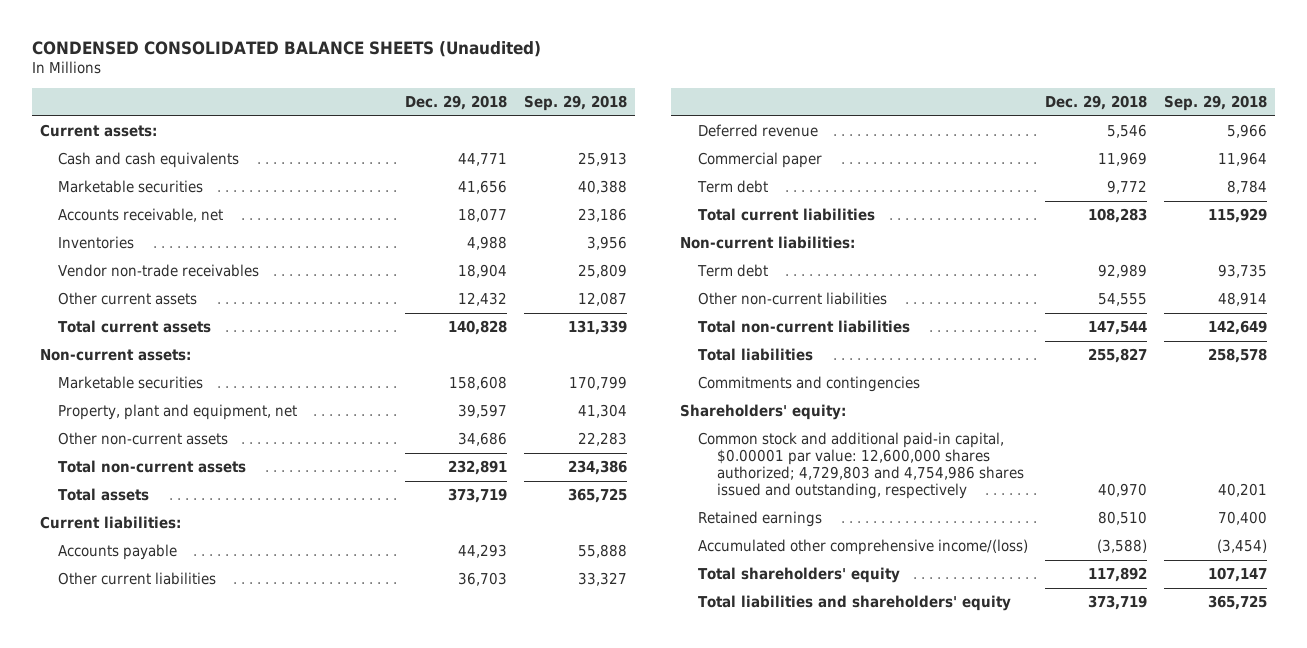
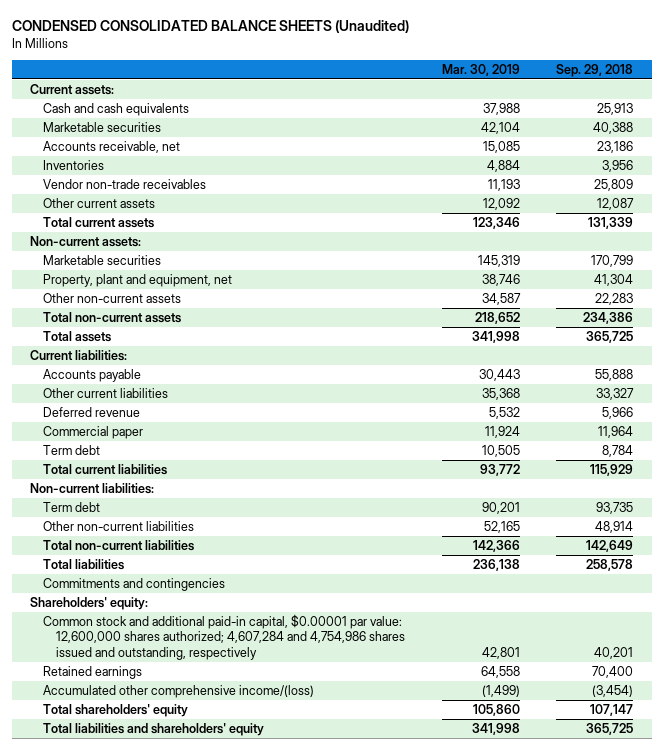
[405,95,508,111] Dec. 29, 2018 -> none
none -> [441,64,520,77] Mar. 30, 2019
[698,432,1024,499] Common stock and additional paid-in capital, $0.00001 par value: 12,600,000 shares authorized; 4,729,803 and 4,754,986 shares issued and outstanding, respectively -> [43,613,406,660] Common stock and additional paid-in capital, $0.00001 par value: 12,600,000 shares authorized; 4,607,284 and 4,754,986 shares issued and outstanding, respectively

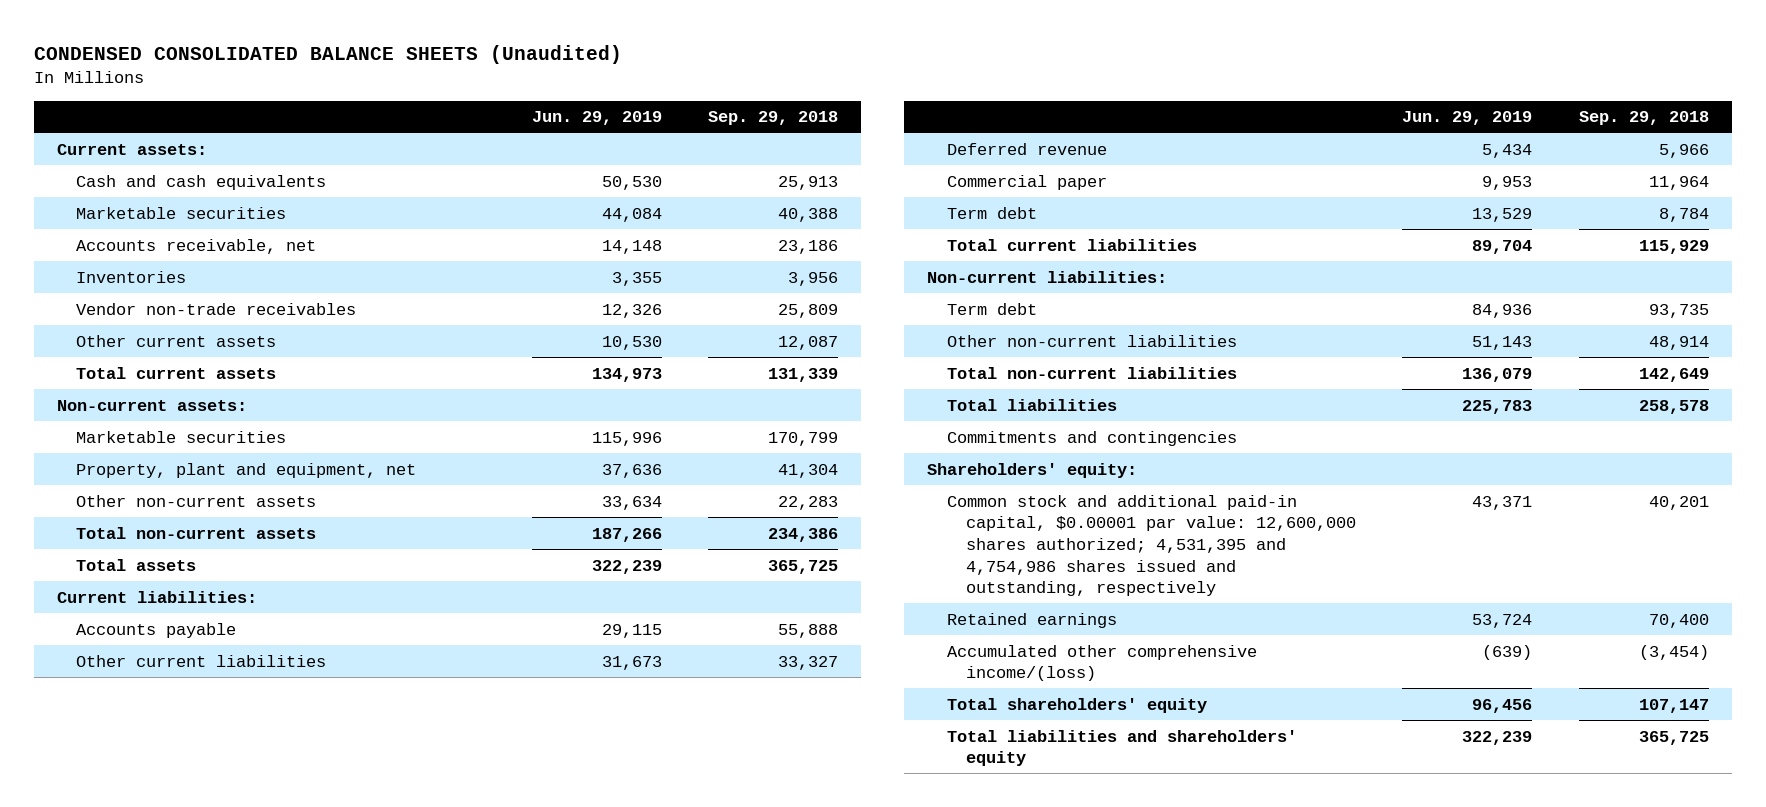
[441,64,520,77] Mar. 30, 2019 -> none
none -> [531,111,662,126] Jun. 29, 2019
[43,613,406,660] Common stock and additional paid-in capital, $0.00001 par value: 12,600,000 shares authorized; 4,607,284 and 4,754,986 shares issued and outstanding, respectively -> [946,494,1356,597] Common stock and additional paid-in capital, $0.00001 par value: 12,600,000 shares authorized; 4,531,395 and 4,754,986 shares issued and outstanding, respectively

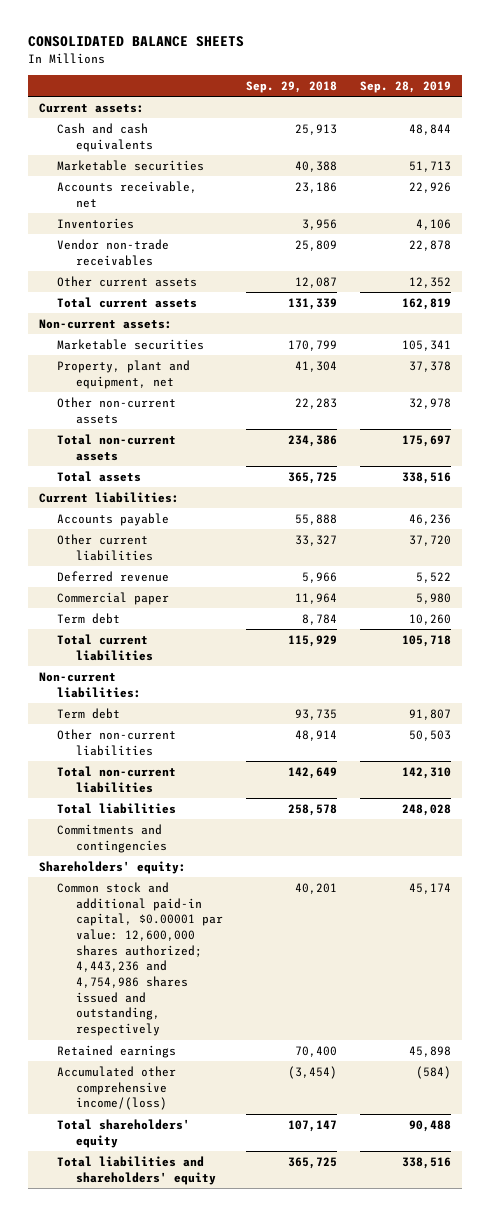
[33,45,622,65] CONDENSED CONSOLIDATED BALANCE SHEETS (Unaudited) -> [27,36,244,48] CONSOLIDATED BALANCE SHEETS
[531,111,662,126] Jun. 29, 2019 -> none
none -> [359,80,451,93] Sep. 28, 2019
[946,494,1356,597] Common stock and additional paid-in capital, $0.00001 par value: 12,600,000 shares authorized; 4,531,395 and 4,754,986 shares issued and outstanding, respectively -> [57,881,224,1037] Common stock and additional paid-in capital, $0.00001 par value: 12,600,000 shares authorized; 4,443,236 and 4,754,986 shares issued and outstanding, respectively

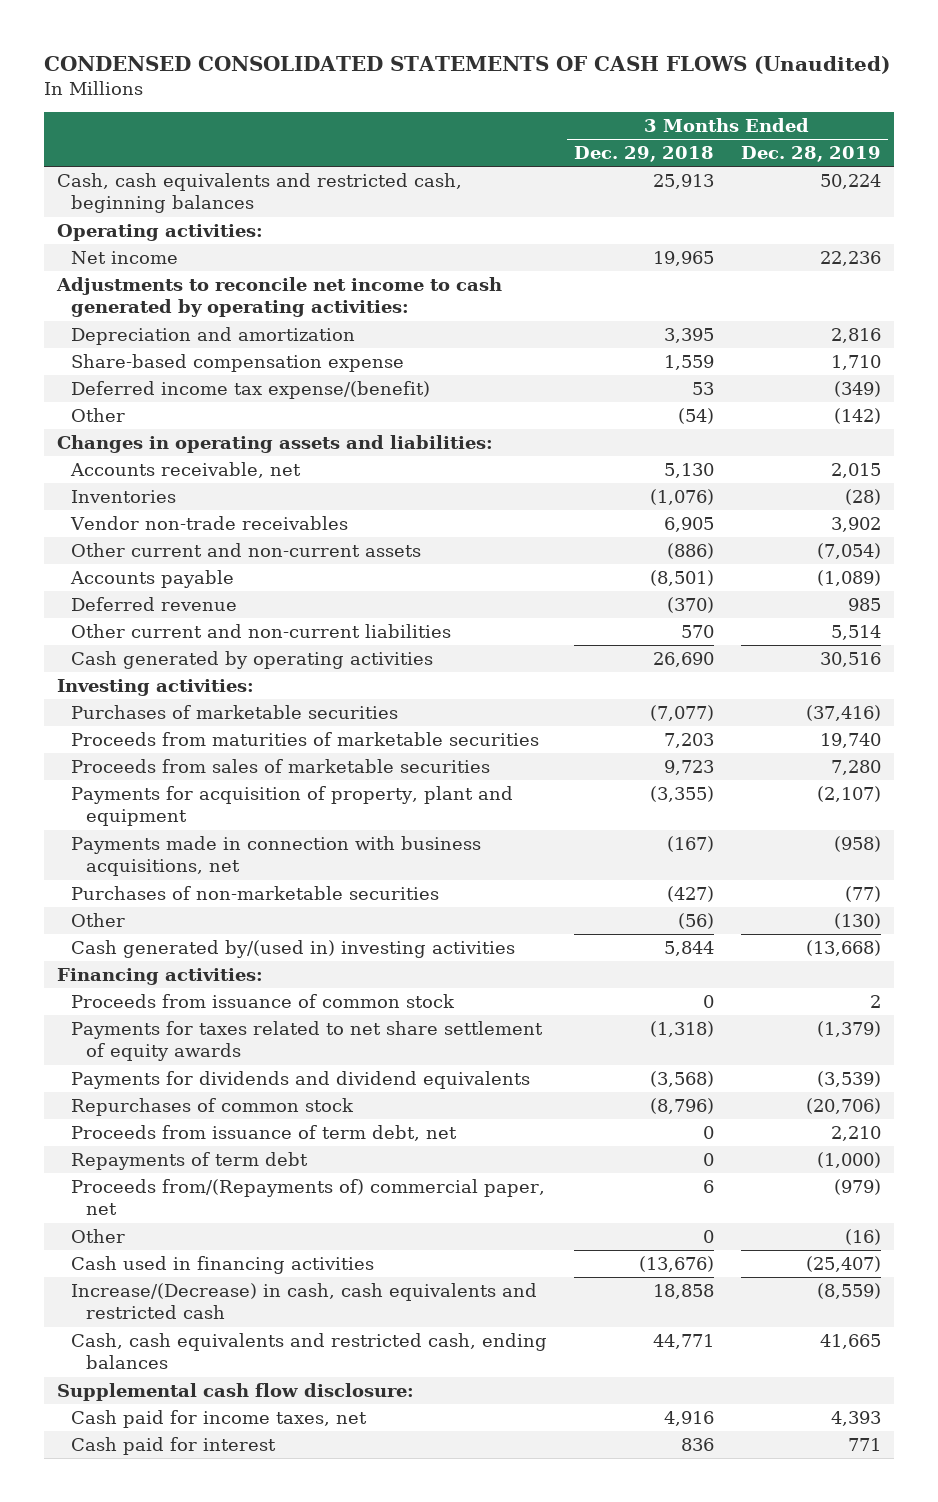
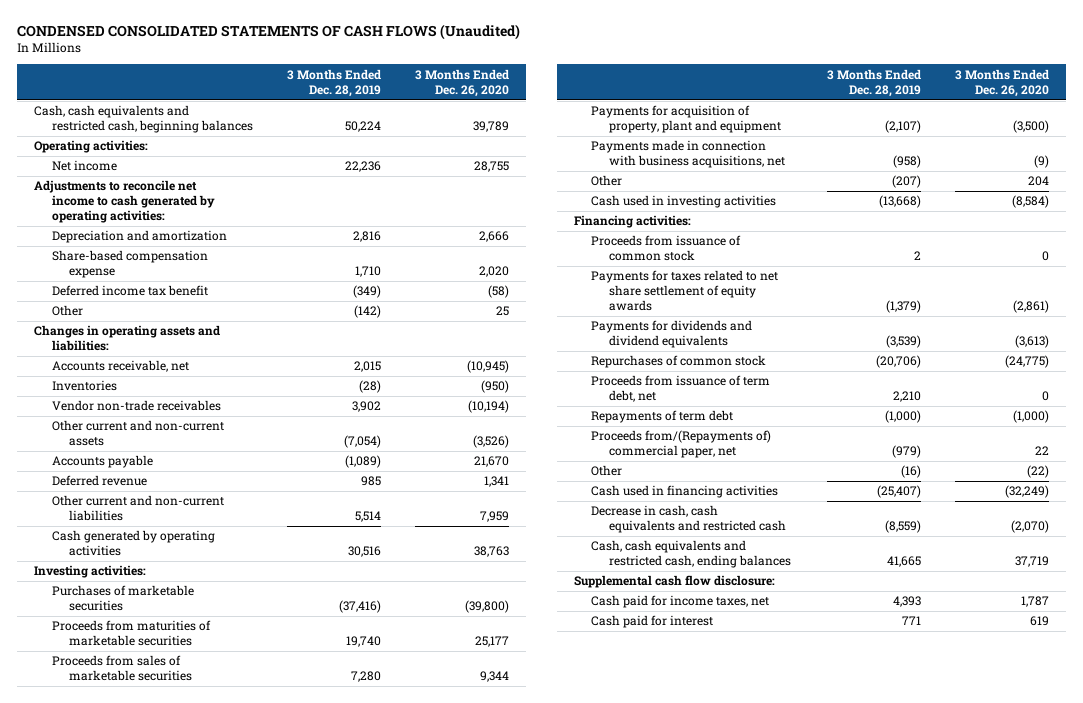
[574,146,715,163] Dec. 29, 2018 -> none
none -> [415,68,510,97] 3 Months Ended Dec. 26, 2020
[71,380,431,399] Deferred income tax expense/(benefit) -> [51,285,208,297] Deferred income tax benefit
[71,885,440,900] Purchases of non-marketable securities -> none
[833,912,881,929] (130) -> [891,175,921,189] (207)
[71,939,516,958] Cash generated by/(used in) investing activities -> [591,195,777,209] Cash used in investing activities
[71,1282,538,1320] Increase/(Decrease) in cash, cash equivalents and restricted cash -> [591,505,786,534] Decrease in cash, cash equivalents and restricted cash

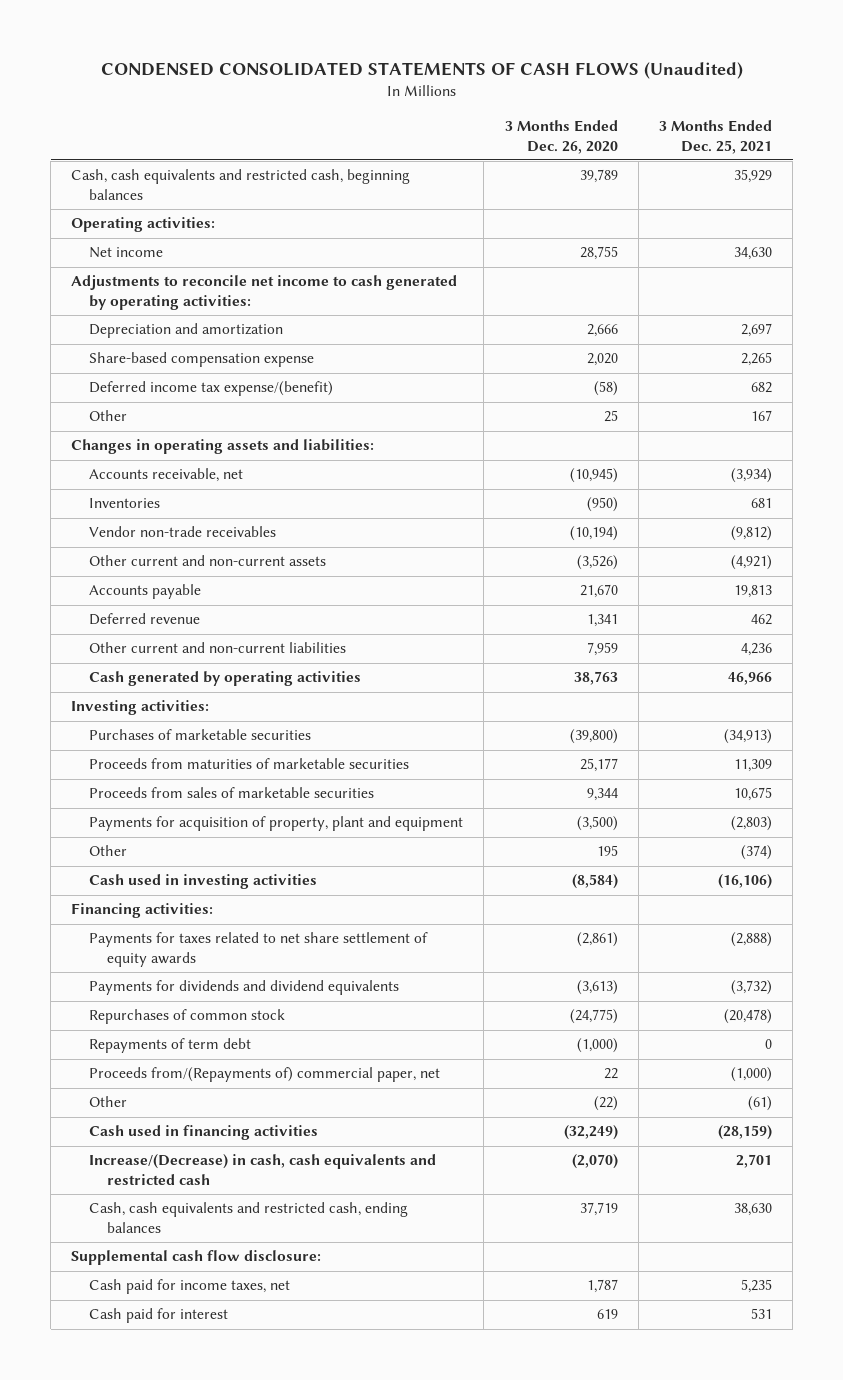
[286,68,381,97] 3 Months Ended Dec. 28, 2019 -> none
none -> [658,120,772,154] 3 Months Ended Dec. 25, 2021
[51,285,208,297] Deferred income tax benefit -> [89,381,334,397] Deferred income tax expense/(benefit)
[591,140,785,169] Payments made in connection with business acquisitions, net -> none
[1027,176,1049,187] 204 -> [596,845,618,857] 195
[591,235,742,262] Proceeds from issuance of common stock -> none
[591,375,771,403] Proceeds from issuance of term debt, net -> none
[591,505,786,534] Decrease in cash, cash equivalents and restricted cash -> [89,1154,437,1185] Increase/(Decrease) in cash, cash equivalents and restricted cash

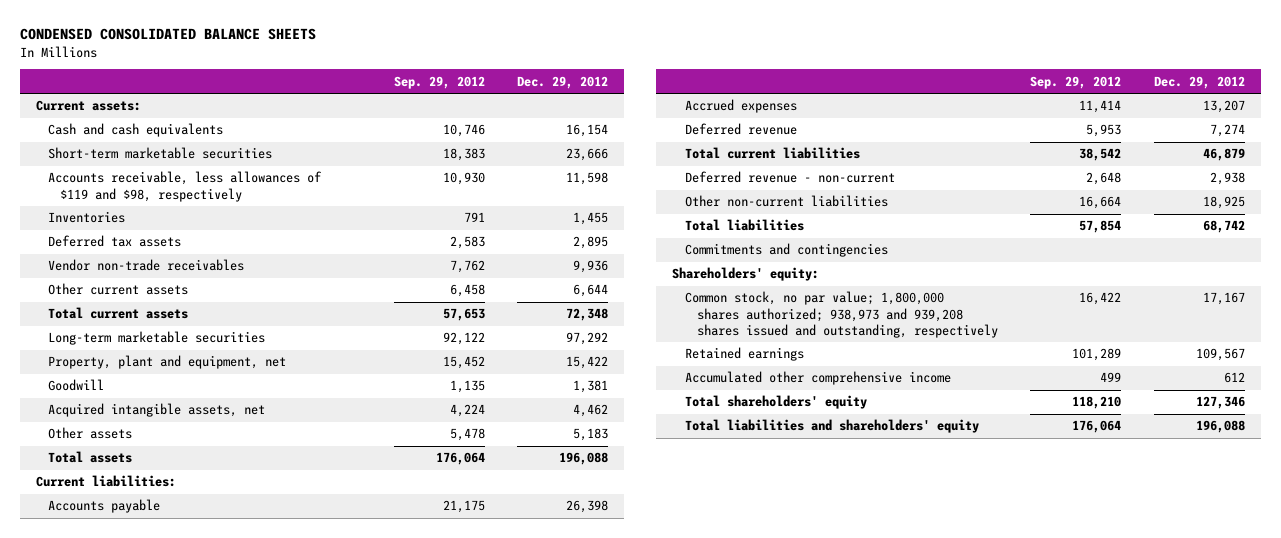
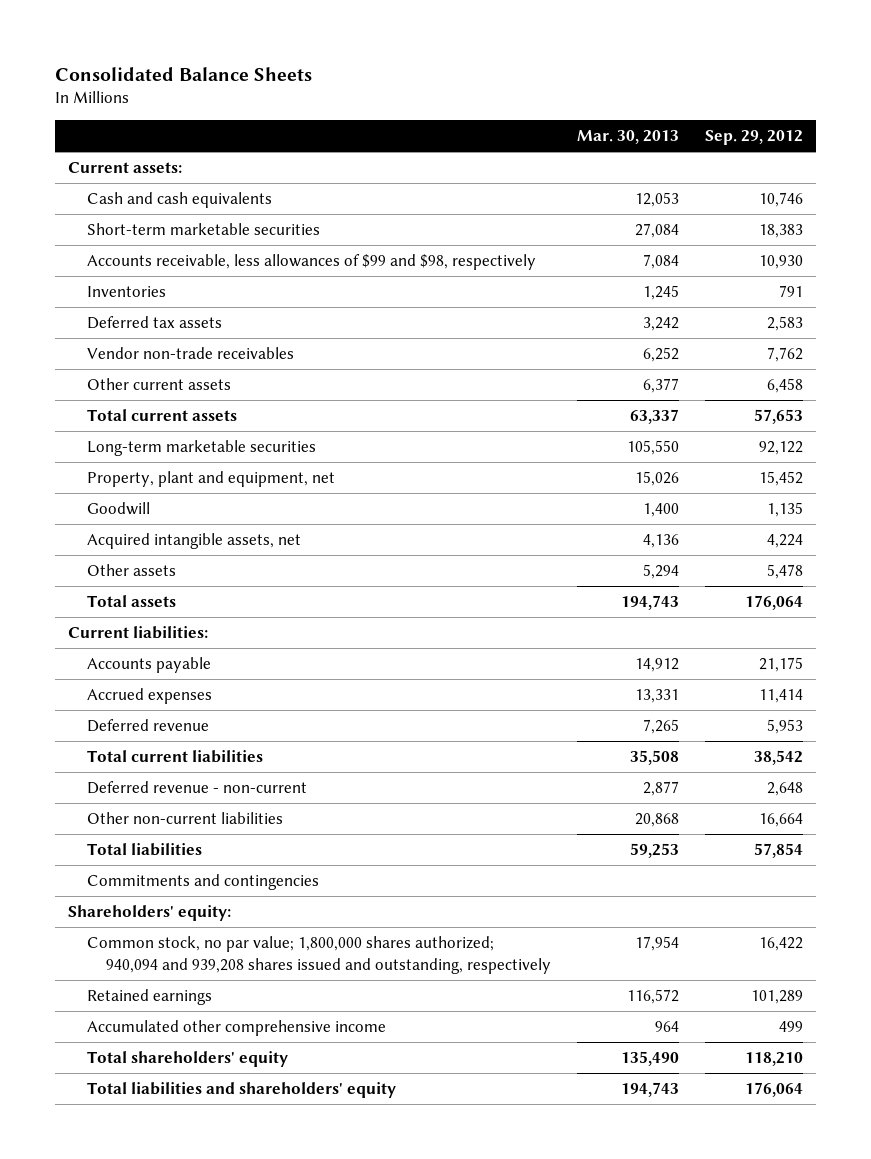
[19,28,316,41] CONDENSED CONSOLIDATED BALANCE SHEETS -> [54,66,312,81] Consolidated Balance Sheets
[517,75,609,89] Dec. 29, 2012 -> none
none -> [576,130,679,145] Mar. 30, 2013
[48,171,323,202] Accounts receivable, less allowances of $119 and $98, respectively -> [86,254,536,271] Accounts receivable, less allowances of $99 and $98, respectively
[684,291,999,339] Common stock, no par value; 1,800,000 shares authorized; 938,973 and 939,208 shares issued and outstanding, respectively -> [86,936,551,974] Common stock, no par value; 1,800,000 shares authorized; 940,094 and 939,208 shares issued and outstanding, respectively

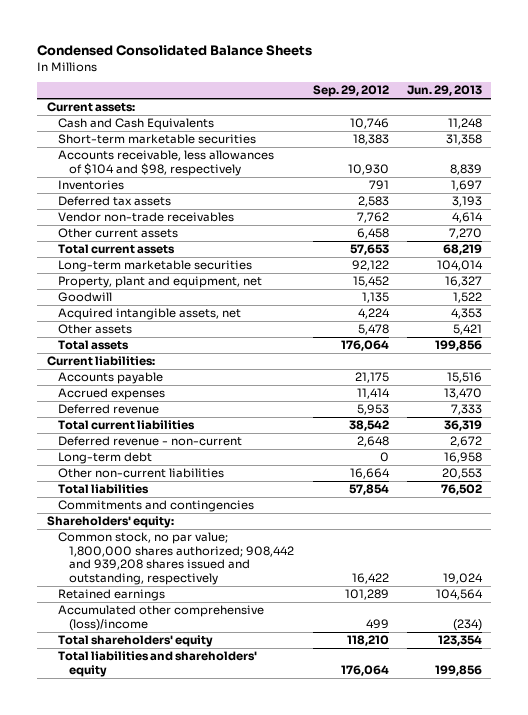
[54,66,312,81] Consolidated Balance Sheets -> [37,45,313,57] Condensed Consolidated Balance Sheets
[576,130,679,145] Mar. 30, 2013 -> none
none -> [406,85,482,97] Jun. 29, 2013
[86,192,272,209] Cash and cash equivalents -> [57,118,214,131] Cash and Cash Equivalents
[86,254,536,271] Accounts receivable, less allowances of $99 and $98, respectively -> [57,150,274,176] Accounts receivable, less allowances of $104 and $98, respectively
none -> [57,452,152,465] Long-term debt
[86,936,551,974] Common stock, no par value; 1,800,000 shares authorized; 940,094 and 939,208 shares issued and outstanding, respectively -> [57,532,295,585] Common stock, no par value; 1,800,000 shares authorized; 908,442 and 939,208 shares issued and outstanding, respectively
[86,1020,386,1037] Accumulated other comprehensive income -> [57,605,264,631] Accumulated other comprehensive (loss)/income

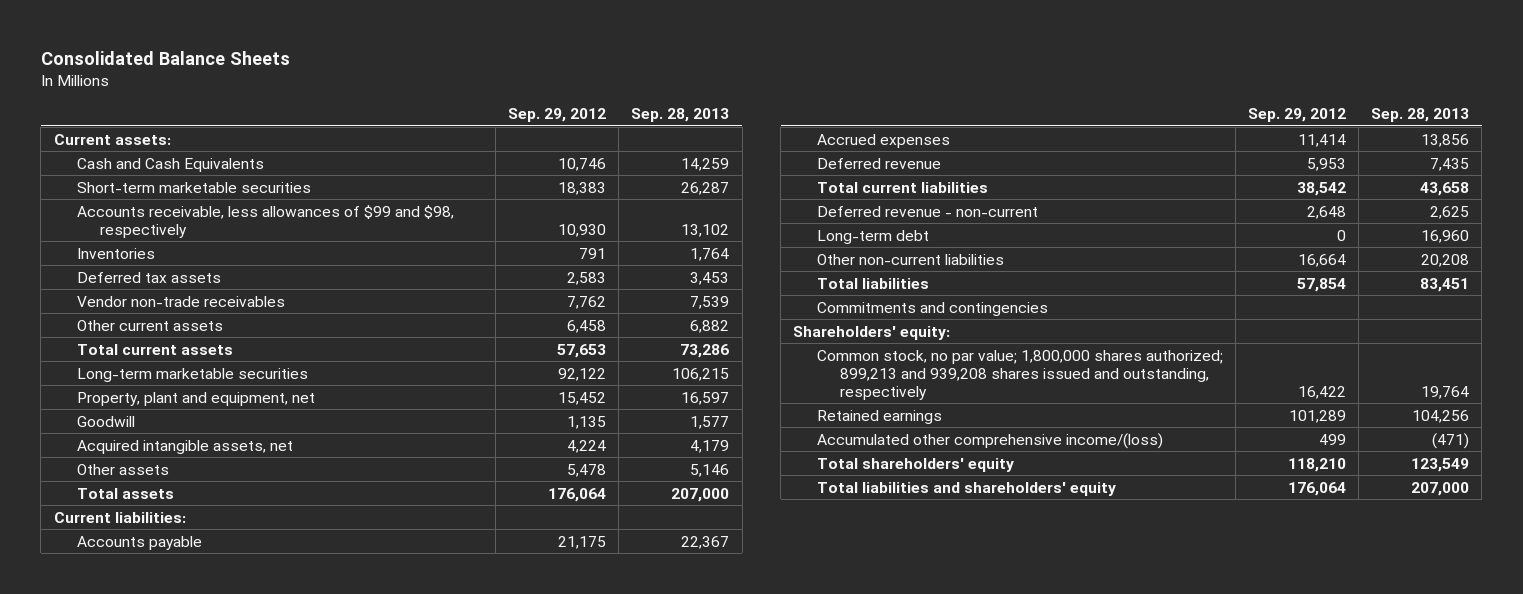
[37,45,313,57] Condensed Consolidated Balance Sheets -> [40,50,290,65] Consolidated Balance Sheets
[406,85,482,97] Jun. 29, 2013 -> none
none -> [631,107,730,122] Sep. 28, 2013
[57,150,274,176] Accounts receivable, less allowances of $104 and $98, respectively -> [76,204,454,238] Accounts receivable, less allowances of $99 and $98, respectively
[57,532,295,585] Common stock, no par value; 1,800,000 shares authorized; 908,442 and 939,208 shares issued and outstanding, respectively -> [816,349,1223,400] Common stock, no par value; 1,800,000 shares authorized; 899,213 and 939,208 shares issued and outstanding, respectively
[57,605,264,631] Accumulated other comprehensive (loss)/income -> [816,432,1163,449] Accumulated other comprehensive income/(loss)

